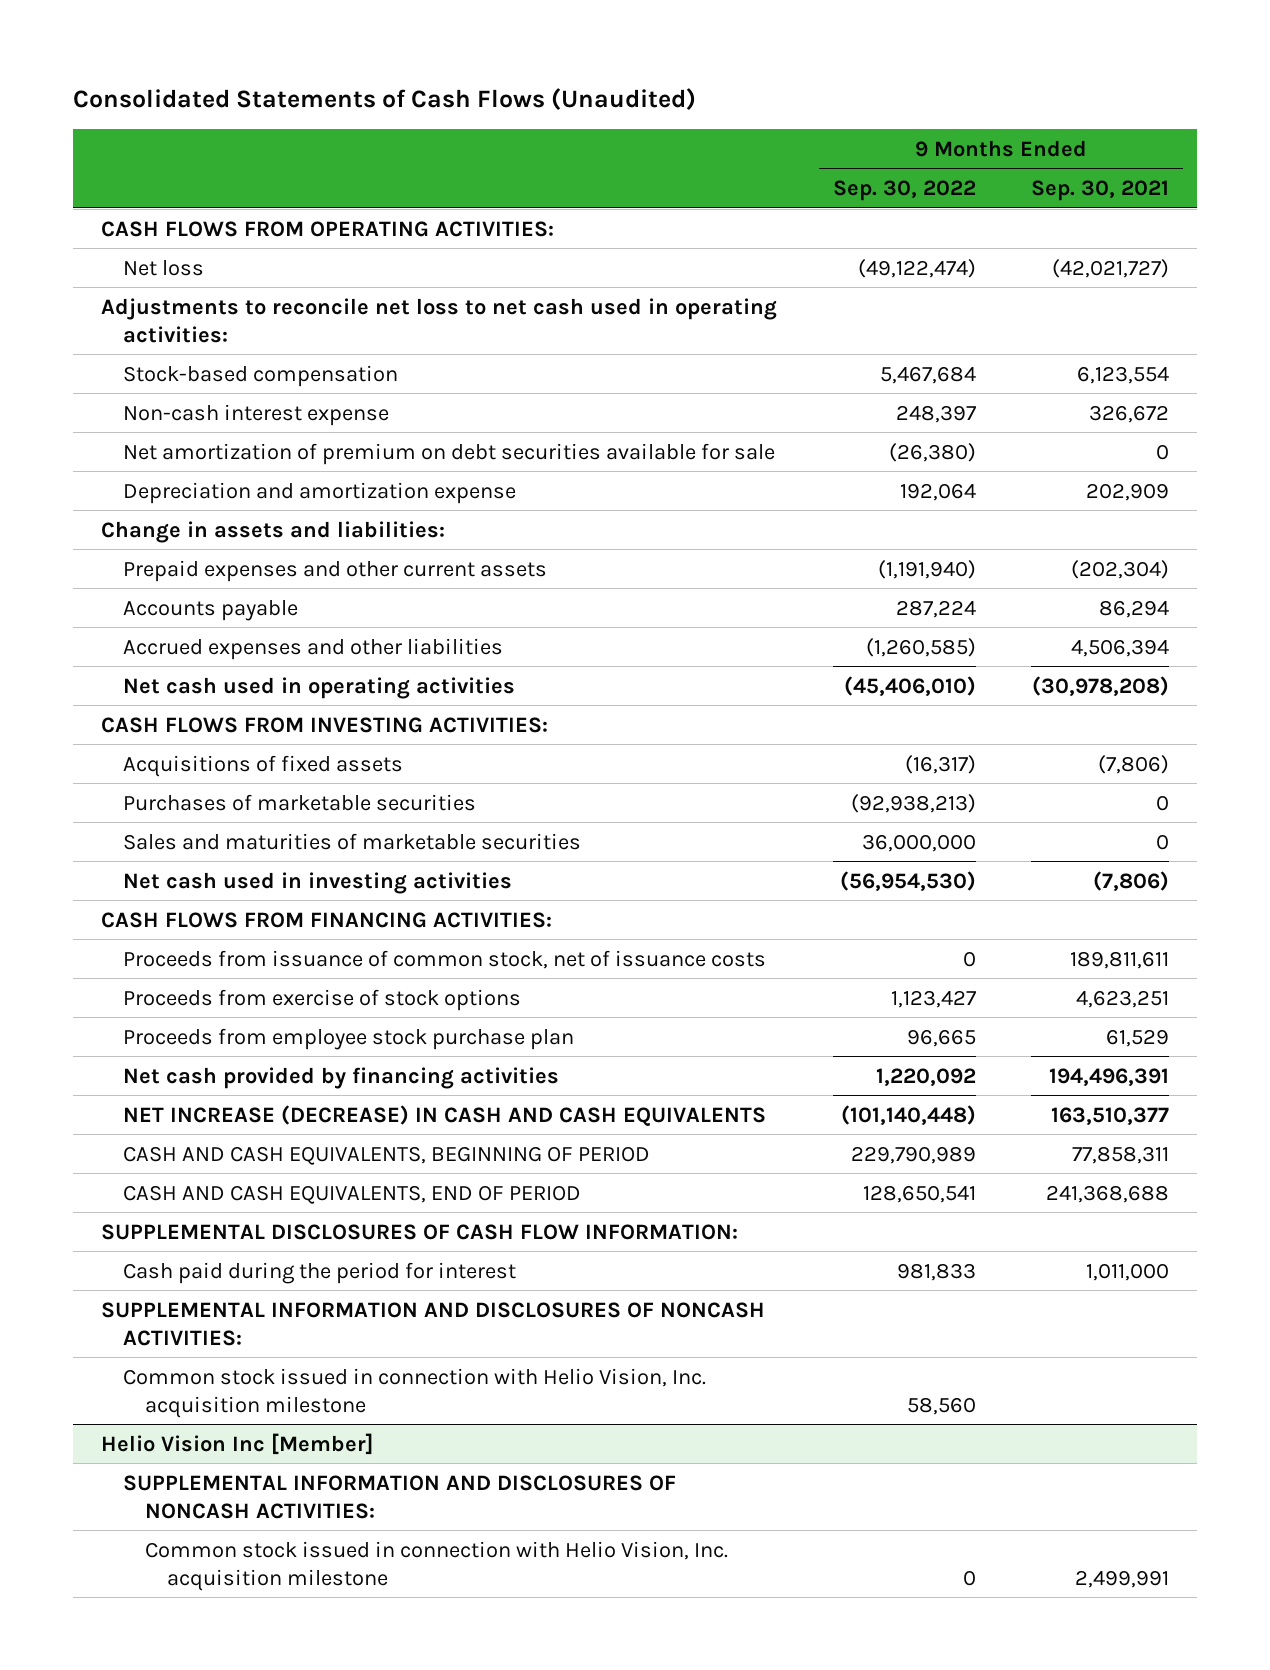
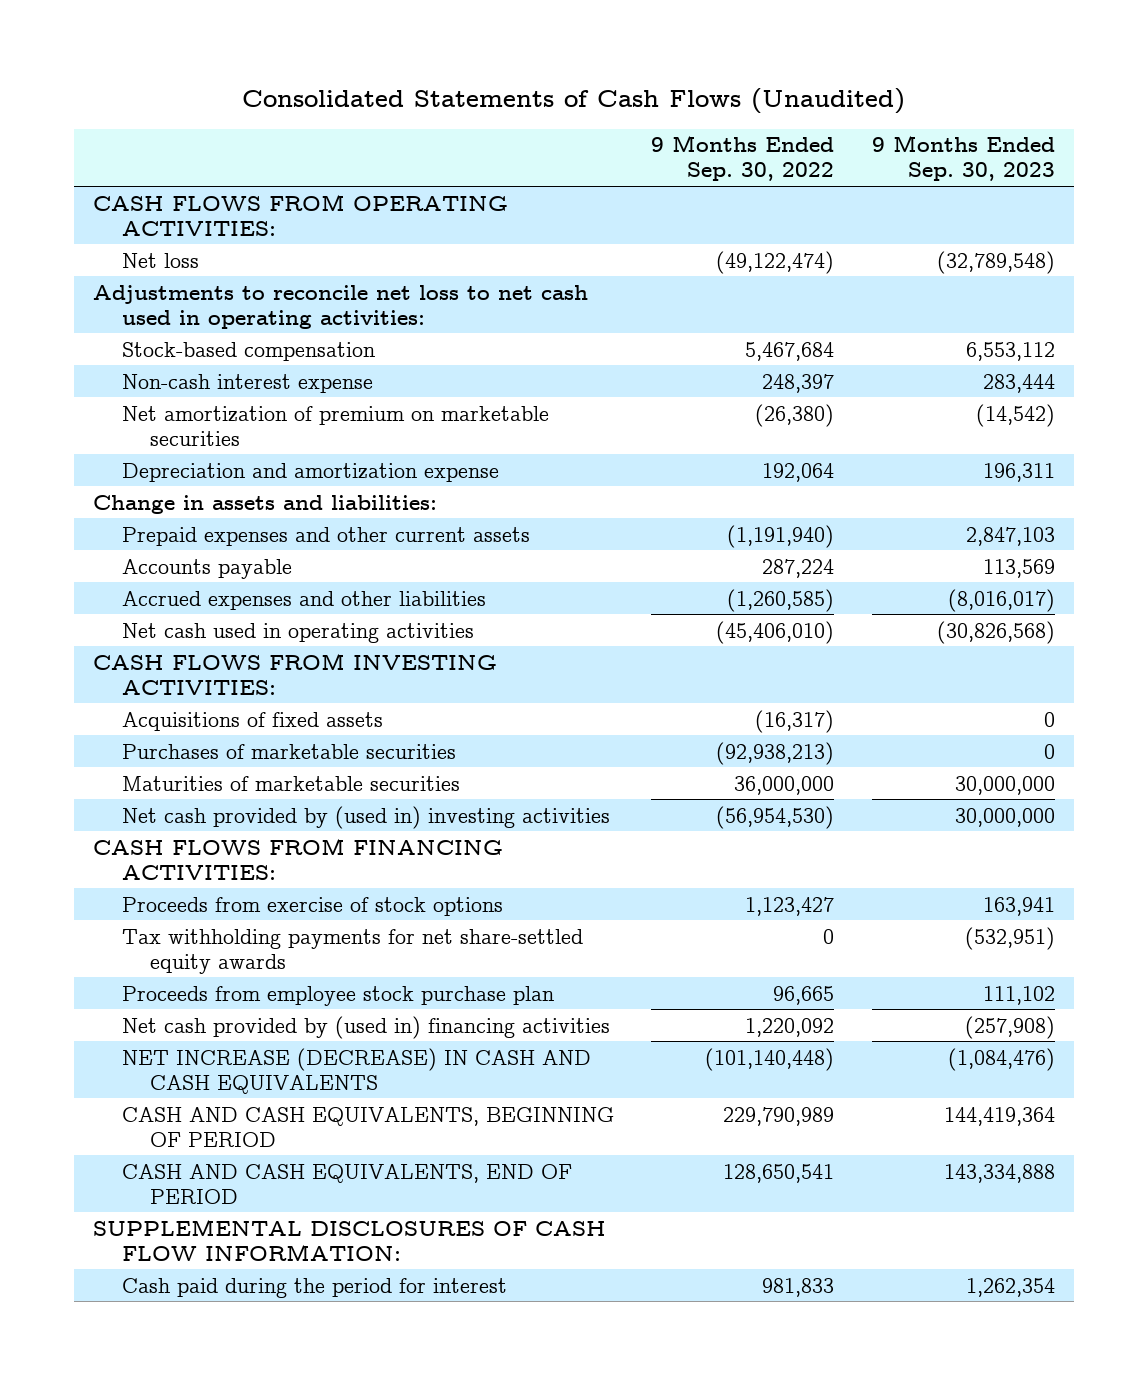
[1031,180,1170,202] Sep. 30, 2021 -> none
none -> [872,135,1056,182] 9 Months Ended Sep. 30, 2023
[123,442,776,465] Net amortization of premium on debt securities available for sale -> [121,405,549,446] Net amortization of premium on marketable securities
[123,832,582,850] Sales and maturities of marketable securities -> [121,775,460,791] Maturities of marketable securities
[123,871,513,894] Net cash used in investing activities -> [121,805,610,829] Net cash provided by (used in) investing activities
[123,949,767,969] Proceeds from issuance of common stock, net of issuance costs -> none
none -> [121,928,583,974] Tax withholding payments for net share-settled equity awards
[123,1066,560,1089] Net cash provided by financing activities -> [121,1015,610,1039] Net cash provided by (used in) financing activities
[101,1301,766,1346] SUPPLEMENTAL INFORMATION AND DISCLOSURES OF NONCASH ACTIVITIES: -> none
[123,1367,707,1418] Common stock issued in connection with Helio Vision, Inc. acquisition milestone -> none
[101,1432,374,1455] Helio Vision Inc [Member] -> none
[123,1474,677,1519] SUPPLEMENTAL INFORMATION AND DISCLOSURES OF NONCASH ACTIVITIES: -> none
[144,1540,728,1591] Common stock issued in connection with Helio Vision, Inc. acquisition milestone -> none

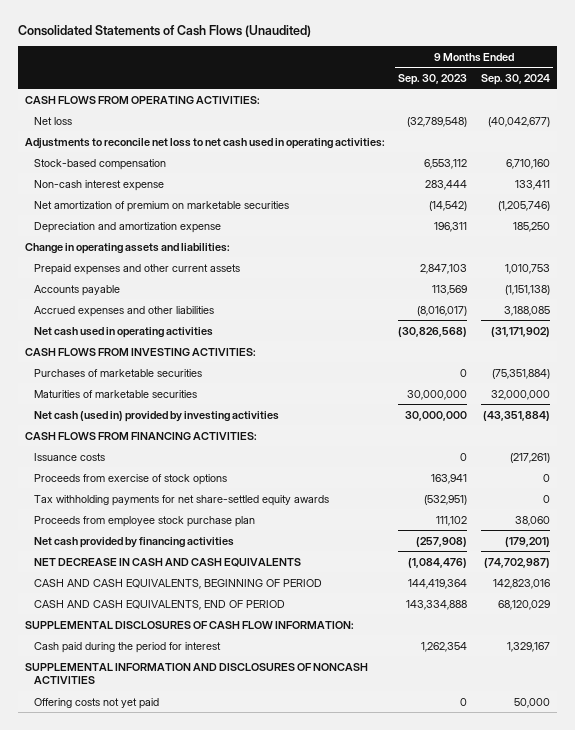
[651,135,835,182] 9 Months Ended Sep. 30, 2022 -> none
none -> [480,73,550,85] Sep. 30, 2024
[92,494,437,514] Change in assets and liabilities: -> [24,242,230,254] Change in operating assets and liabilities:
[121,711,383,731] Acquisitions of fixed assets -> none
[121,805,610,829] Net cash provided by (used in) investing activities -> [34,410,280,422] Net cash (used in) provided by investing activities
none -> [34,452,106,461] Issuance costs
[121,1015,610,1039] Net cash provided by (used in) financing activities -> [34,536,235,548] Net cash provided by financing activities
[121,1047,591,1094] NET INCREASE (DECREASE) IN CASH AND CASH EQUIVALENTS -> [34,557,302,567] NET DECREASE IN CASH AND CASH EQUIVALENTS
none -> [24,662,368,685] SUPPLEMENTAL INFORMATION AND DISCLOSURES OF NONCASH ACTIVITIES
none -> [34,697,160,709] Offering costs not yet paid

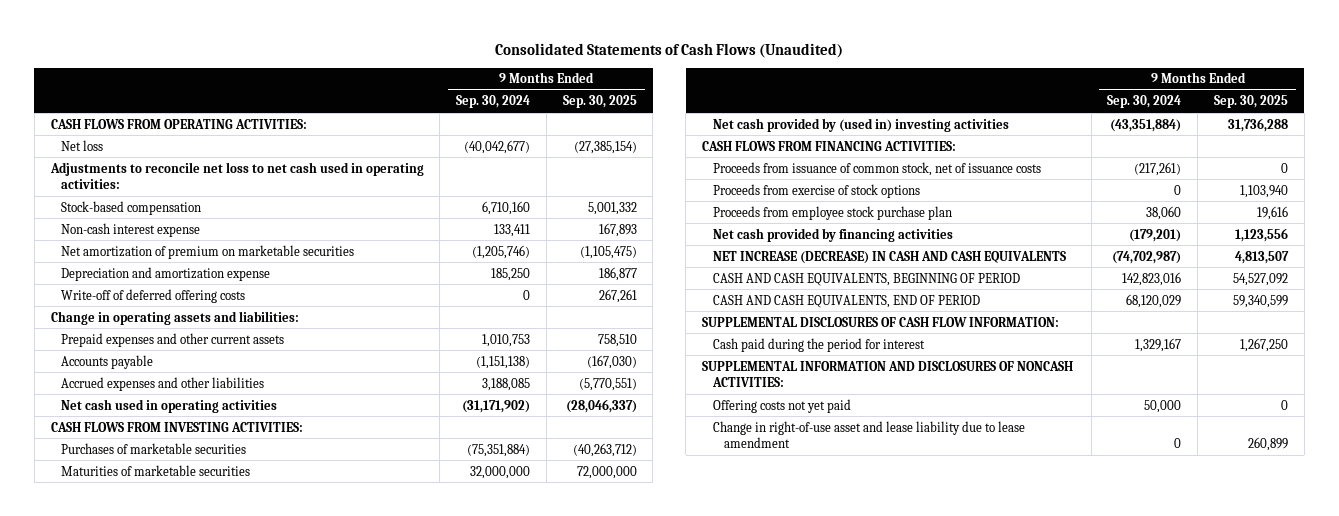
[398,73,468,85] Sep. 30, 2023 -> none
none -> [562,95,637,109] Sep. 30, 2025
none -> [61,288,246,303] Write-off of deferred offering costs
[34,410,280,422] Net cash (used in) provided by investing activities -> [712,117,1009,132] Net cash provided by (used in) investing activities
[34,452,106,461] Issuance costs -> [712,161,1041,176] Proceeds from issuance of common stock, net of issuance costs
[34,494,330,506] Tax withholding payments for net share-settled equity awards -> none
[34,557,302,567] NET DECREASE IN CASH AND CASH EQUIVALENTS -> [712,250,1066,264] NET INCREASE (DECREASE) IN CASH AND CASH EQUIVALENTS
[24,662,368,685] SUPPLEMENTAL INFORMATION AND DISCLOSURES OF NONCASH ACTIVITIES -> [701,360,1073,388] SUPPLEMENTAL INFORMATION AND DISCLOSURES OF NONCASH ACTIVITIES:
none -> [712,420,1025,449] Change in right-of-use asset and lease liability due to lease amendment

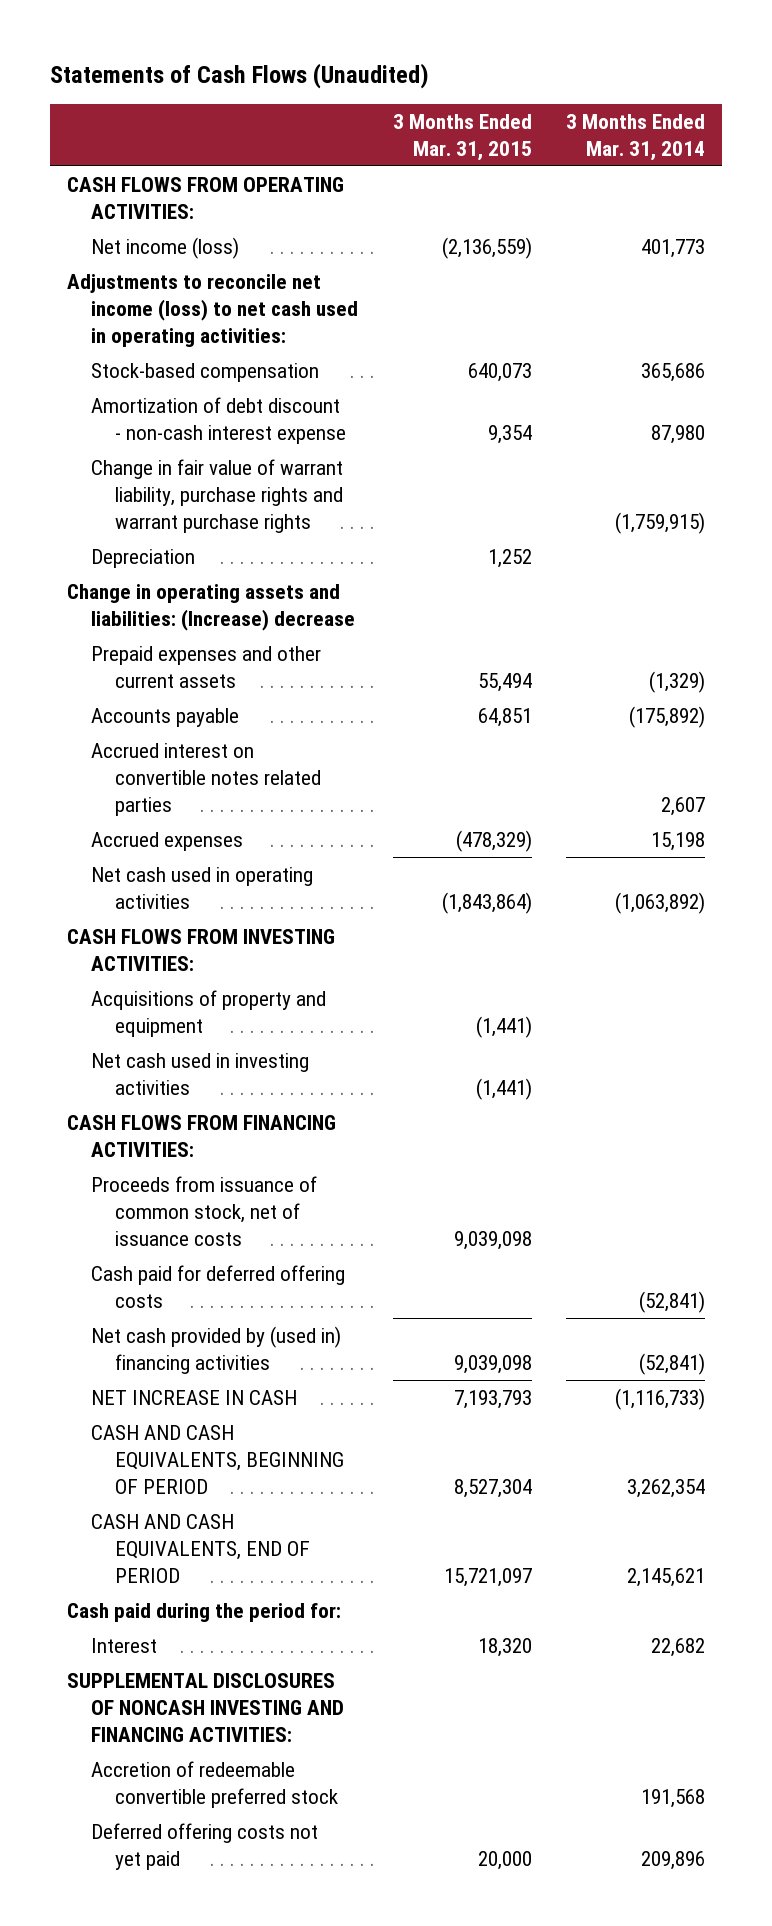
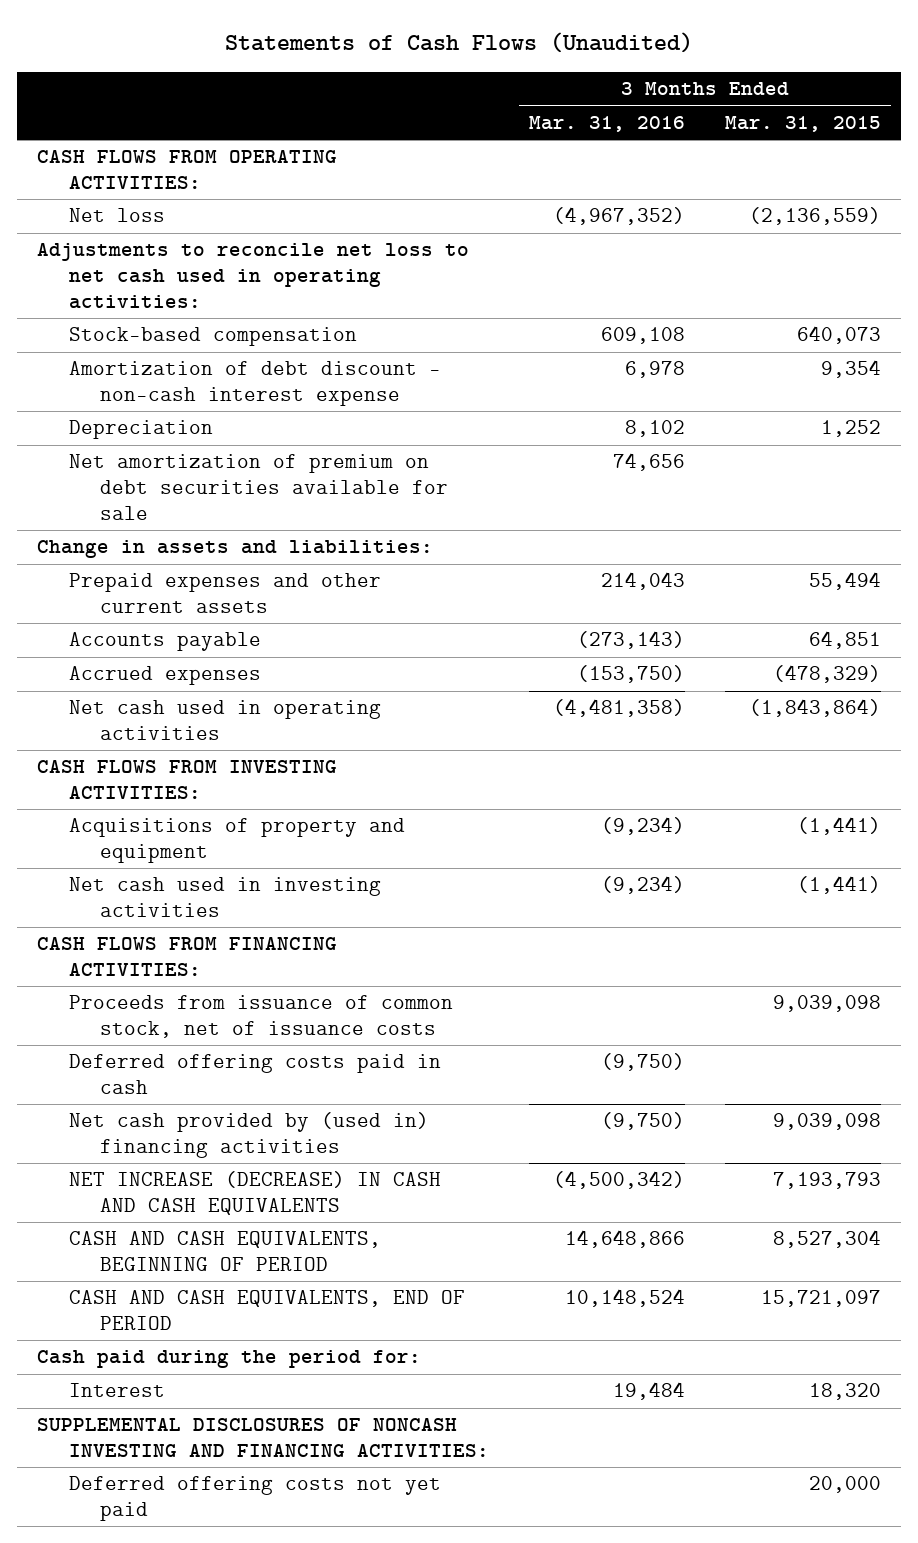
[566,113,706,161] 3 Months Ended Mar. 31, 2014 -> none
none -> [528,115,685,132] Mar. 31, 2016
[91,236,240,259] Net income (loss) -> [68,208,165,223] Net loss
[67,273,359,348] Adjustments to reconcile net income (loss) to net cash used in operating activities: -> [37,243,470,309] Adjustments to reconcile net loss to net cash used in operating activities:
[91,458,344,534] Change in fair value of warrant liability, purchase rights and warrant purchase rights -> none
none -> [68,454,449,520] Net amortization of premium on debt securities available for sale
[67,583,356,632] Change in operating assets and liabilities: (Increase) decrease -> [37,540,434,559] Change in assets and liabilities:
[91,742,321,817] Accrued interest on convertible notes related parties -> none
[91,1264,346,1309] Cash paid for deferred offering costs -> [68,1054,441,1094] Deferred offering costs paid in cash
[91,1389,298,1405] NET INCREASE IN CASH -> [68,1171,441,1215] NET INCREASE (DECREASE) IN CASH AND CASH EQUIVALENTS
[91,1760,338,1809] Accretion of redeemable convertible preferred stock -> none

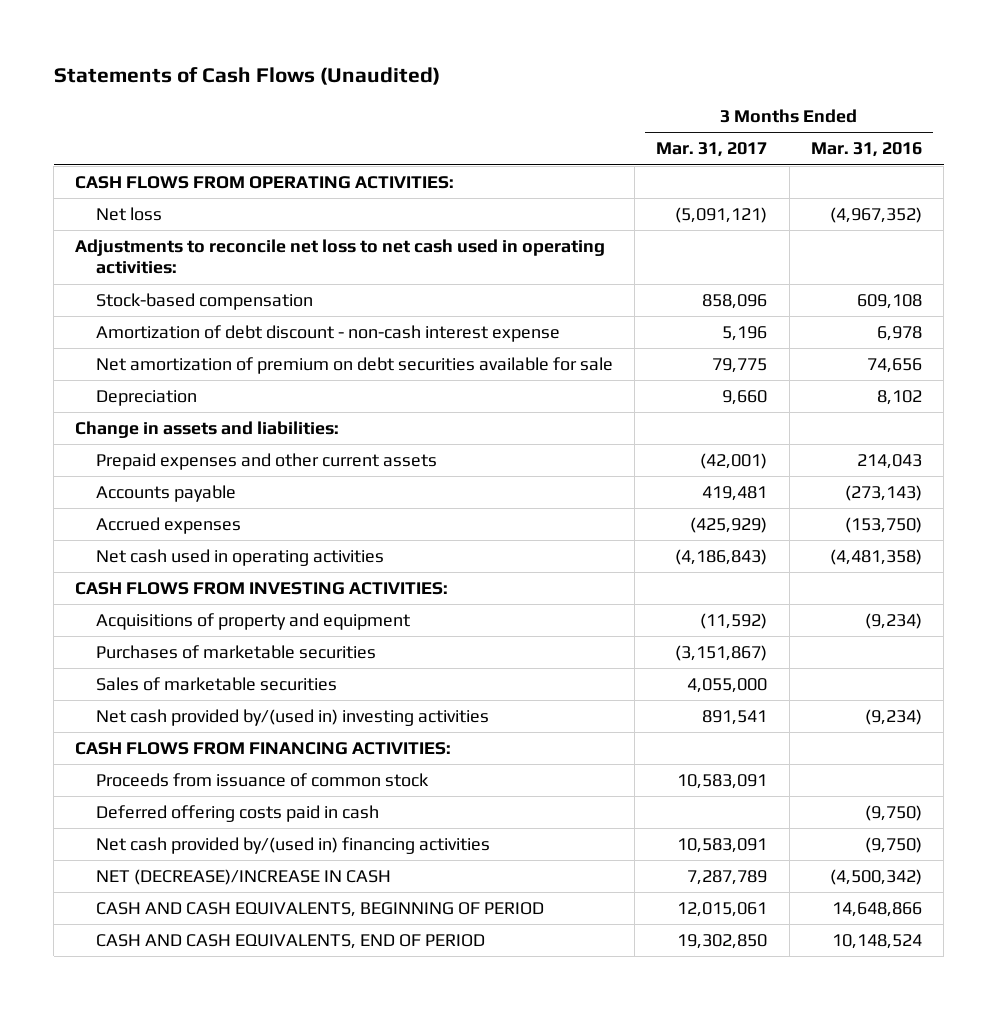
[724,115,881,132] Mar. 31, 2015 -> none
none -> [656,142,768,158] Mar. 31, 2017
[68,420,213,440] Depreciation -> [95,390,197,407] Depreciation
none -> [95,645,376,660] Purchases of marketable securities
none -> [95,677,337,692] Sales of marketable securities
[68,877,381,917] Net cash used in investing activities -> [95,709,489,727] Net cash provided by/(used in) investing activities
[68,995,453,1038] Proceeds from issuance of common stock, net of issuance costs -> [95,773,429,788] Proceeds from issuance of common stock
[68,1112,429,1158] Net cash provided by (used in) financing activities -> [95,837,490,855] Net cash provided by/(used in) financing activities
[68,1171,441,1215] NET INCREASE (DECREASE) IN CASH AND CASH EQUIVALENTS -> [95,869,391,886] NET (DECREASE)/INCREASE IN CASH
[37,1350,422,1369] Cash paid during the period for: -> none
[68,1383,165,1398] Interest -> none
[37,1418,489,1457] SUPPLEMENTAL DISCLOSURES OF NONCASH INVESTING AND FINANCING ACTIVITIES: -> none
[68,1476,441,1521] Deferred offering costs not yet paid -> none

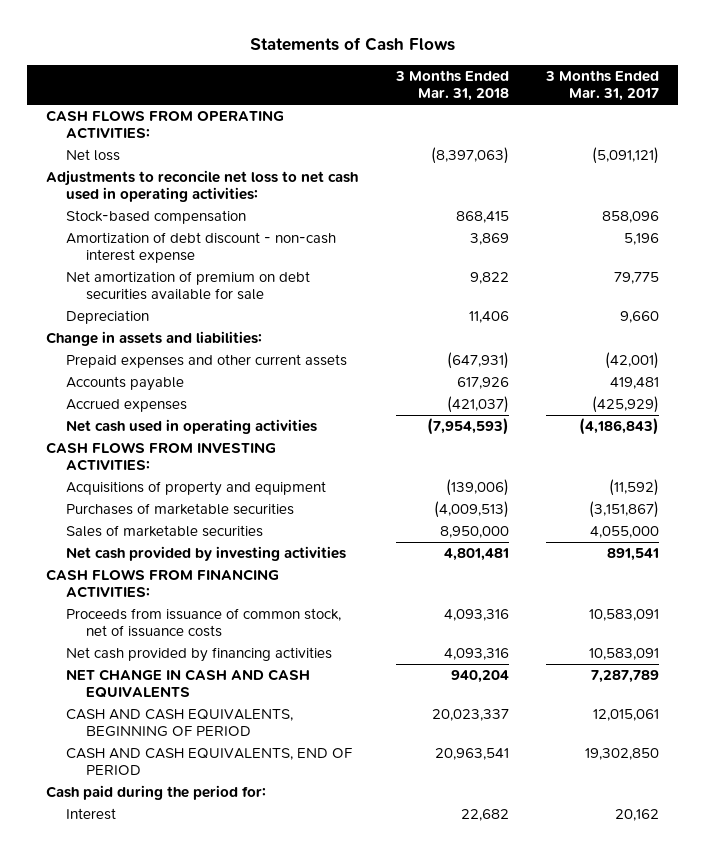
[53,66,440,85] Statements of Cash Flows (Unaudited) -> [249,37,455,52] Statements of Cash Flows
[810,142,922,158] Mar. 31, 2016 -> none
none -> [394,70,509,102] 3 Months Ended Mar. 31, 2018
[95,709,489,727] Net cash provided by/(used in) investing activities -> [66,545,347,561] Net cash provided by investing activities
[95,805,379,823] Deferred offering costs paid in cash -> none
[95,773,429,788] Proceeds from issuance of common stock -> [66,607,342,638] Proceeds from issuance of common stock, net of issuance costs
[95,837,490,855] Net cash provided by/(used in) financing activities -> [66,646,333,662] Net cash provided by financing activities
[95,869,391,886] NET (DECREASE)/INCREASE IN CASH -> [66,668,311,699] NET CHANGE IN CASH AND CASH EQUIVALENTS
none -> [46,784,267,800] Cash paid during the period for:
none -> [66,807,117,820] Interest

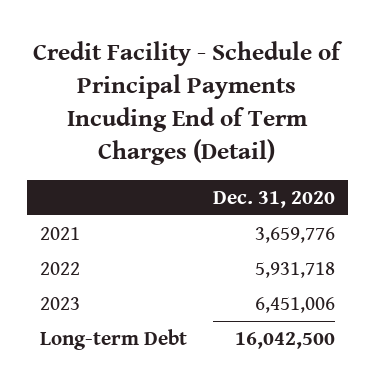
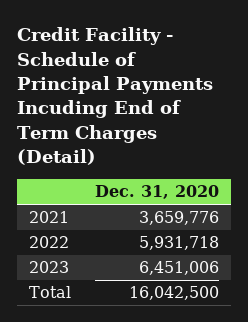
[39,328,187,350] Long-term Debt -> [28,286,71,299] Total

